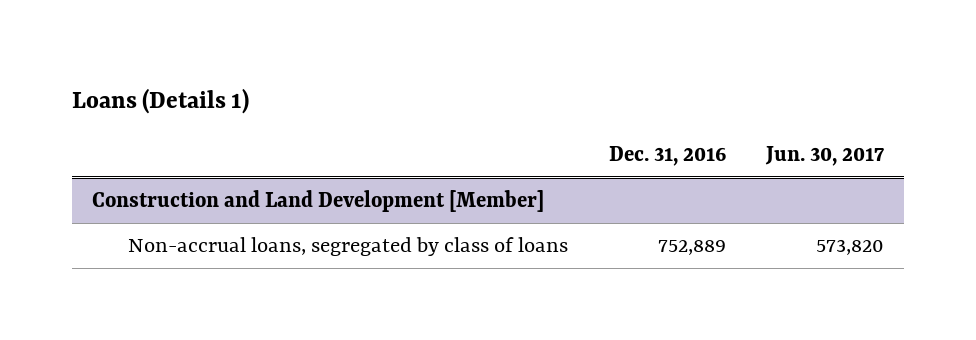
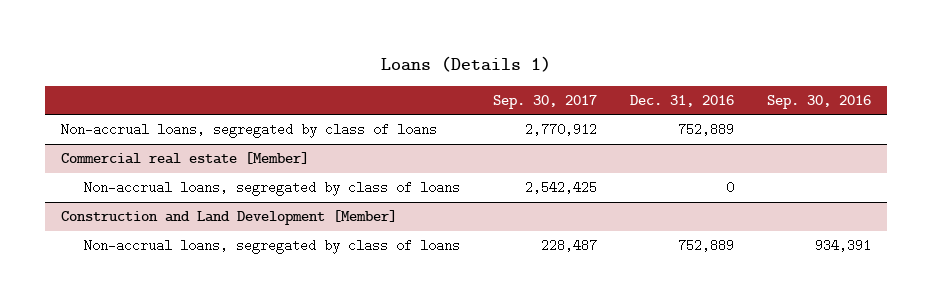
[764,145,884,166] Jun. 30, 2017 -> none
none -> [493,95,598,110] Sep. 30, 2017
none -> [766,95,871,110] Sep. 30, 2016
none -> [61,123,438,139] Non-accrual loans, segregated by class of loans
none -> [61,152,310,165] Commercial real estate [Member]
none -> [84,181,461,197] Non-accrual loans, segregated by class of loans

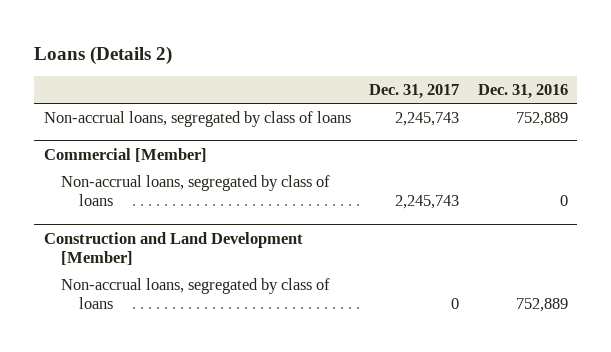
[381,55,552,72] Loans (Details 1) -> [34,45,173,65] Loans (Details 2)
[493,95,598,110] Sep. 30, 2017 -> none
[766,95,871,110] Sep. 30, 2016 -> none
none -> [369,83,460,99] Dec. 31, 2017
[61,152,310,165] Commercial real estate [Member] -> [43,147,207,162] Commercial [Member]

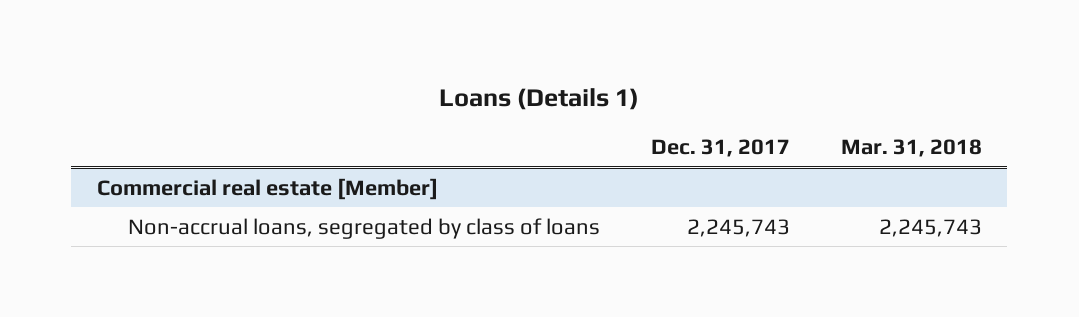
[34,45,173,65] Loans (Details 2) -> [439,87,640,110] Loans (Details 1)
[477,83,568,99] Dec. 31, 2016 -> none
none -> [840,139,982,158] Mar. 31, 2018
[43,110,351,127] Non-accrual loans, segregated by class of loans -> none
[43,147,207,162] Commercial [Member] -> [96,177,438,200] Commercial real estate [Member]
[43,231,303,265] Construction and Land Development [Member] -> none
[61,277,331,310] Non-accrual loans, segregated by class of loans -> none

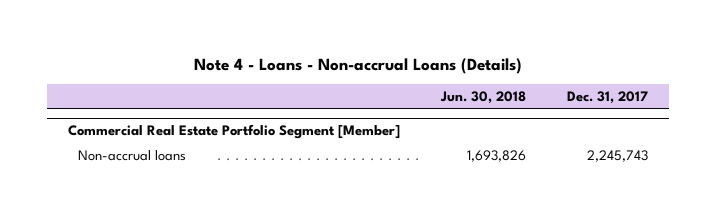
[439,87,640,110] Loans (Details 1) -> [194,57,523,74] Note 4 - Loans - Non-accrual Loans (Details)
[840,139,982,158] Mar. 31, 2018 -> none
none -> [440,91,527,105] Jun. 30, 2018
[96,177,438,200] Commercial real estate [Member] -> [67,124,400,140] Commercial Real Estate Portfolio Segment [Member]
[128,217,601,239] Non-accrual loans, segregated by class of loans -> [77,149,186,161] Non-accrual loans

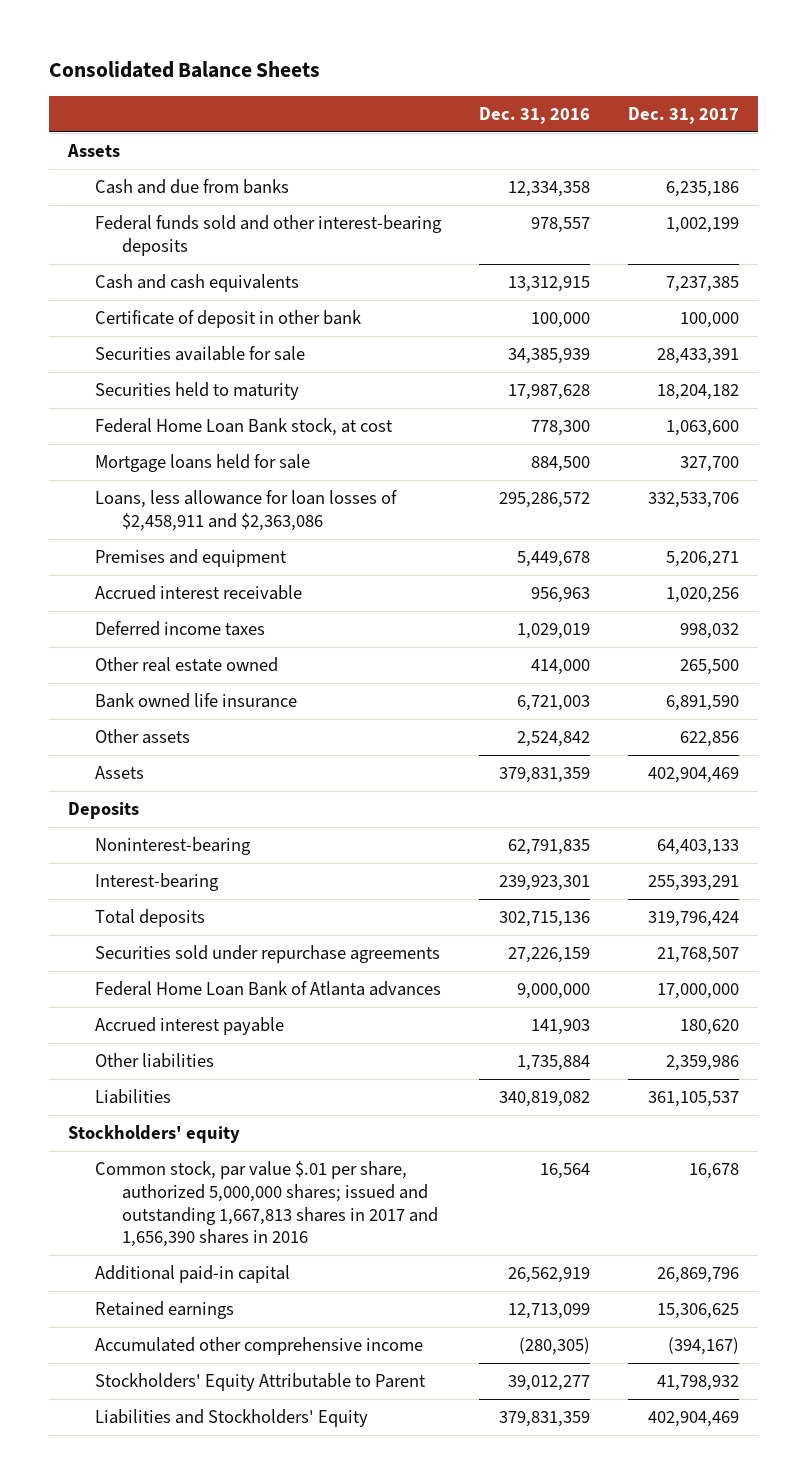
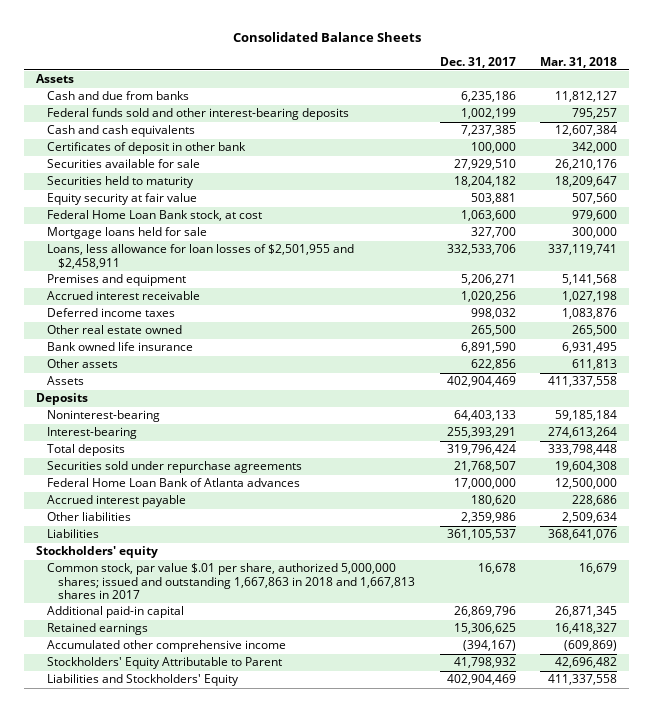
[479,107,591,125] Dec. 31, 2016 -> none
none -> [540,56,618,68] Mar. 31, 2018
[94,310,361,329] Certificate of deposit in other bank -> [47,142,247,155] Certificates of deposit in other bank
[657,348,740,365] 28,433,391 -> [453,159,516,171] 27,929,510
none -> [47,193,198,206] Equity security at fair value
[94,490,397,531] Loans, less allowance for loan losses of $2,458,911 and $2,363,086 -> [47,244,355,269] Loans, less allowance for loan losses of $2,501,955 and $2,458,911
[94,1161,439,1248] Common stock, par value $.01 per share, authorized 5,000,000 shares; issued and outstanding 1,667,813 shares in 2017 and 1,656,390 shares in 2016 -> [47,563,416,599] Common stock, par value $.01 per share, authorized 5,000,000 shares; issued and outstanding 1,667,863 in 2018 and 1,667,813 shares in 2017

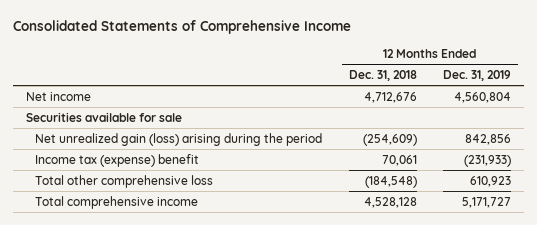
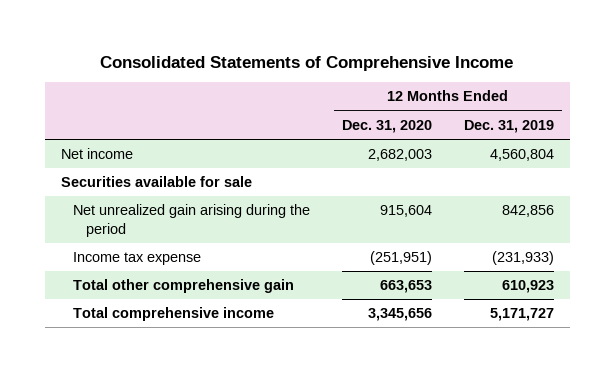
[348,69,417,81] Dec. 31, 2018 -> none
none -> [342,119,433,133] Dec. 31, 2020
[34,132,322,146] Net unrealized gain (loss) arising during the period -> [73,204,311,237] Net unrealized gain arising during the period
[34,153,199,167] Income tax (expense) benefit -> [73,252,202,266] Income tax expense
[34,174,213,188] Total other comprehensive loss -> [73,279,295,294] Total other comprehensive gain

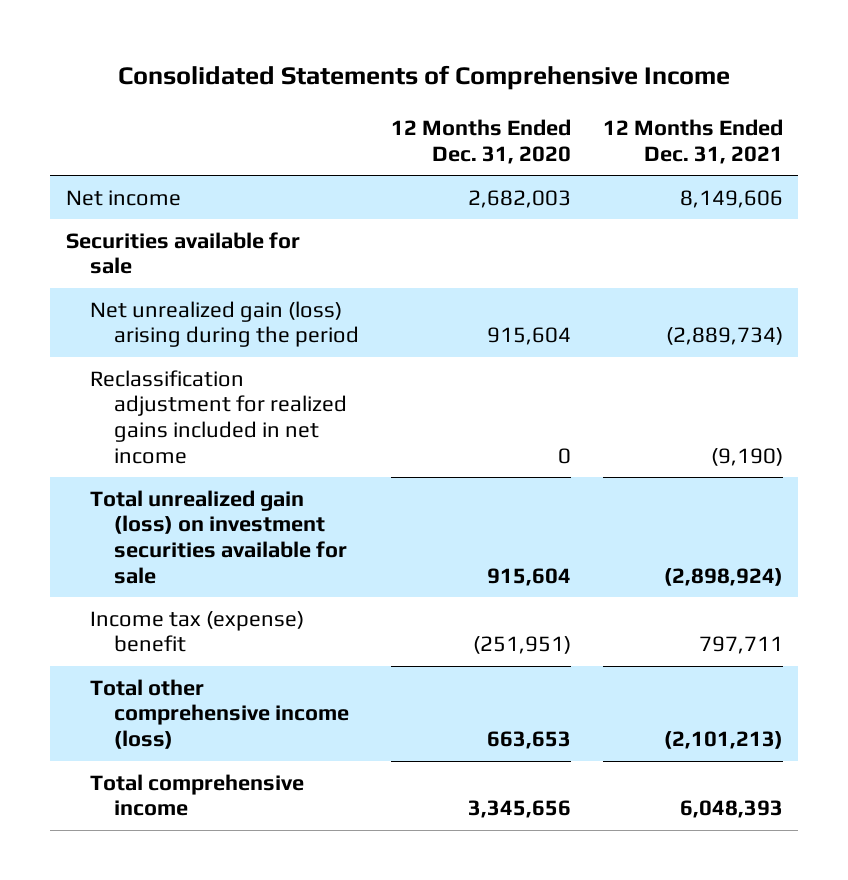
[463,119,554,133] Dec. 31, 2019 -> none
none -> [602,118,783,164] 12 Months Ended Dec. 31, 2021
[73,204,311,237] Net unrealized gain arising during the period -> [89,300,359,348] Net unrealized gain (loss) arising during the period
none -> [89,369,347,464] Reclassification adjustment for realized gains included in net income
none -> [89,489,347,584] Total unrealized gain (loss) on investment securities available for sale
[73,252,202,266] Income tax expense -> [89,610,304,653] Income tax (expense) benefit
[73,279,295,294] Total other comprehensive gain -> [89,678,349,750] Total other comprehensive income (loss)

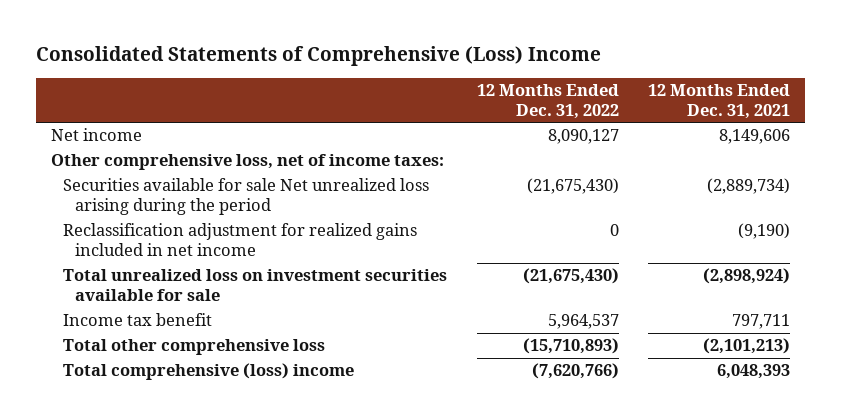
[118,65,731,91] Consolidated Statements of Comprehensive Income -> [35,46,601,67] Consolidated Statements of Comprehensive (Loss) Income
[390,118,571,164] 12 Months Ended Dec. 31, 2020 -> none
none -> [476,84,619,119] 12 Months Ended Dec. 31, 2022
[65,231,300,275] Securities available for sale -> none
none -> [50,154,444,171] Other comprehensive loss, net of income taxes:
[89,300,359,348] Net unrealized gain (loss) arising during the period -> [62,178,429,216] Securities available for sale Net unrealized loss arising during the period
[89,489,347,584] Total unrealized gain (loss) on investment securities available for sale -> [62,269,447,302] Total unrealized loss on investment securities available for sale
[89,610,304,653] Income tax (expense) benefit -> [62,313,212,327] Income tax benefit
[89,678,349,750] Total other comprehensive income (loss) -> [62,339,325,356] Total other comprehensive loss
[89,773,304,817] Total comprehensive income -> [62,363,354,381] Total comprehensive (loss) income

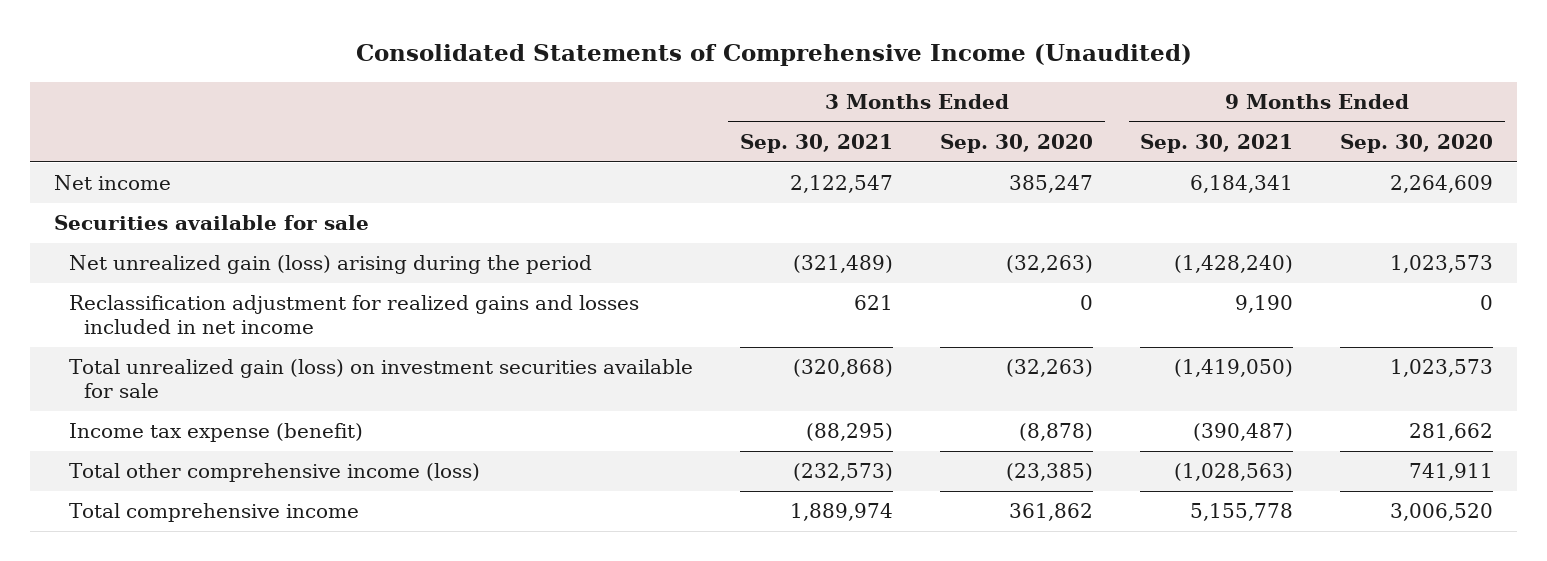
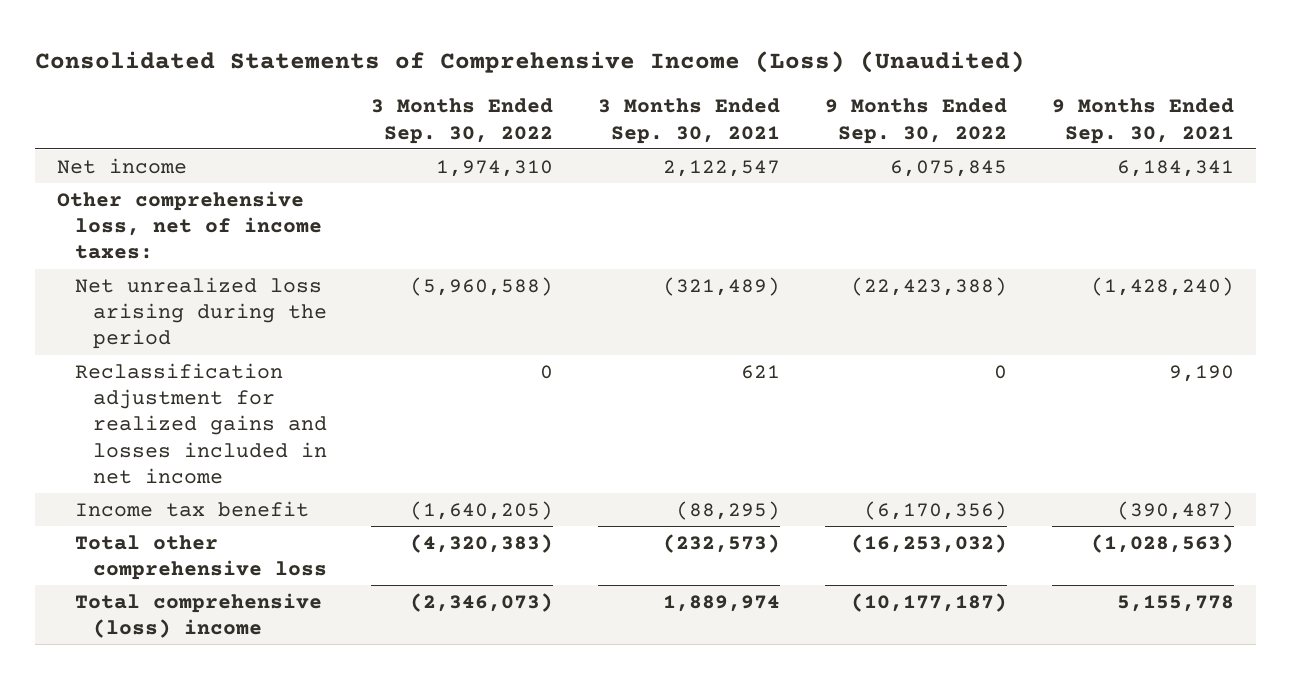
[355,44,1192,67] Consolidated Statements of Comprehensive Income (Unaudited) -> [34,51,1025,74] Consolidated Statements of Comprehensive Income (Loss) (Unaudited)
[940,133,1094,153] Sep. 30, 2020 -> none
[1340,133,1494,153] Sep. 30, 2020 -> none
none -> [371,98,554,144] 3 Months Ended Sep. 30, 2022
none -> [824,98,1007,144] 9 Months Ended Sep. 30, 2022
[53,215,369,231] Securities available for sale -> none
none -> [57,190,322,260] Other comprehensive loss, net of income taxes:
[69,255,593,275] Net unrealized gain (loss) arising during the period -> [74,276,327,350] Net unrealized loss arising during the period
[69,359,694,399] Total unrealized gain (loss) on investment securities available for sale -> none
[69,423,364,443] Income tax expense (benefit) -> [74,500,309,517] Income tax benefit
[69,463,481,483] Total other comprehensive income (loss) -> [74,534,327,580] Total other comprehensive loss
[69,503,360,523] Total comprehensive income -> [74,592,322,638] Total comprehensive (loss) income

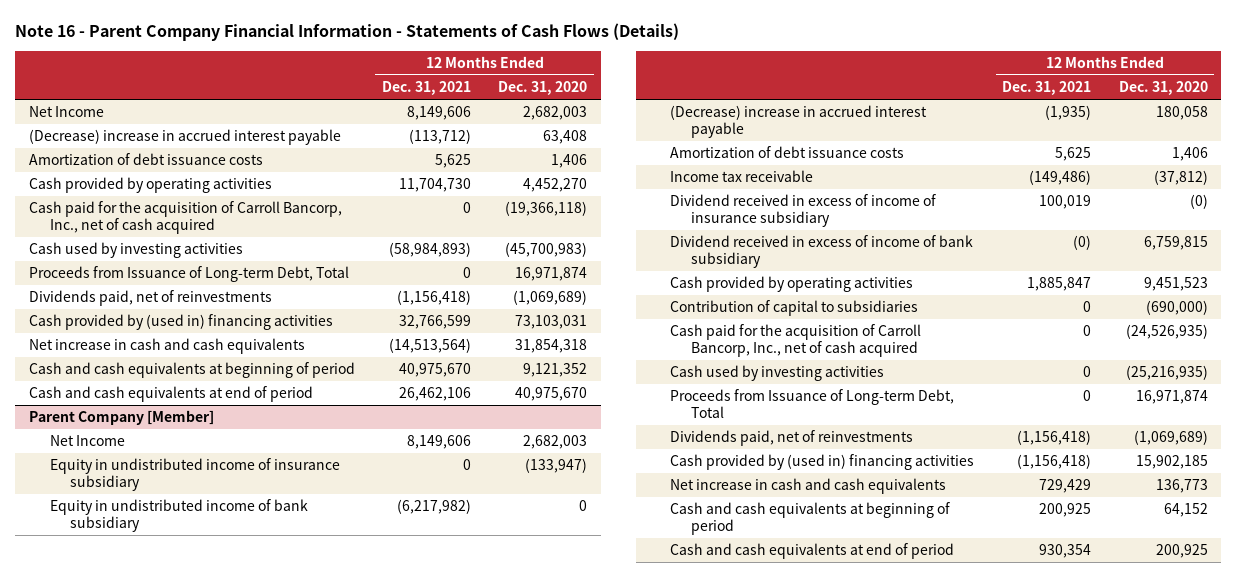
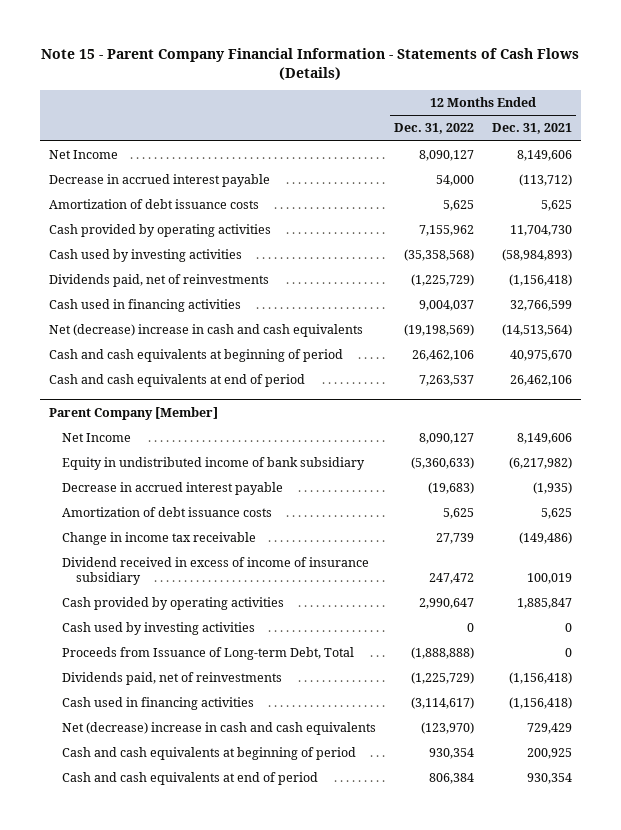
[15,22,680,41] Note 16 - Parent Company Financial Information - Statements of Cash Flows (Details) -> [41,48,580,81] Note 15 - Parent Company Financial Information - Statements of Cash Flows (Details)
[498,81,588,96] Dec. 31, 2020 -> none
none -> [394,123,475,135] Dec. 31, 2022
[28,129,341,146] (Decrease) increase in accrued interest payable -> [48,173,270,187] Decrease in accrued interest payable
[28,201,342,234] Cash paid for the acquisition of Carroll Bancorp, Inc., net of cash acquired -> none
[28,266,349,283] Proceeds from Issuance of Long-term Debt, Total -> none
[28,314,333,331] Cash provided by (used in) financing activities -> [48,298,241,312] Cash used in financing activities
[28,338,305,355] Net increase in cash and cash equivalents -> [48,323,363,337] Net (decrease) increase in cash and cash equivalents
[49,458,340,491] Equity in undistributed income of insurance subsidiary -> none
[669,105,927,138] (Decrease) increase in accrued interest payable -> [62,481,284,495] Decrease in accrued interest payable
[669,170,813,183] Income tax receivable -> [62,531,257,545] Change in income tax receivable
[669,235,973,268] Dividend received in excess of income of bank subsidiary -> none
[669,300,918,317] Contribution of capital to subsidiaries -> none
[669,324,921,357] Cash paid for the acquisition of Carroll Bancorp, Inc., net of cash acquired -> none
[669,454,974,471] Cash provided by (used in) financing activities -> [62,696,255,710] Cash used in financing activities
[669,478,946,495] Net increase in cash and cash equivalents -> [62,721,377,735] Net (decrease) increase in cash and cash equivalents

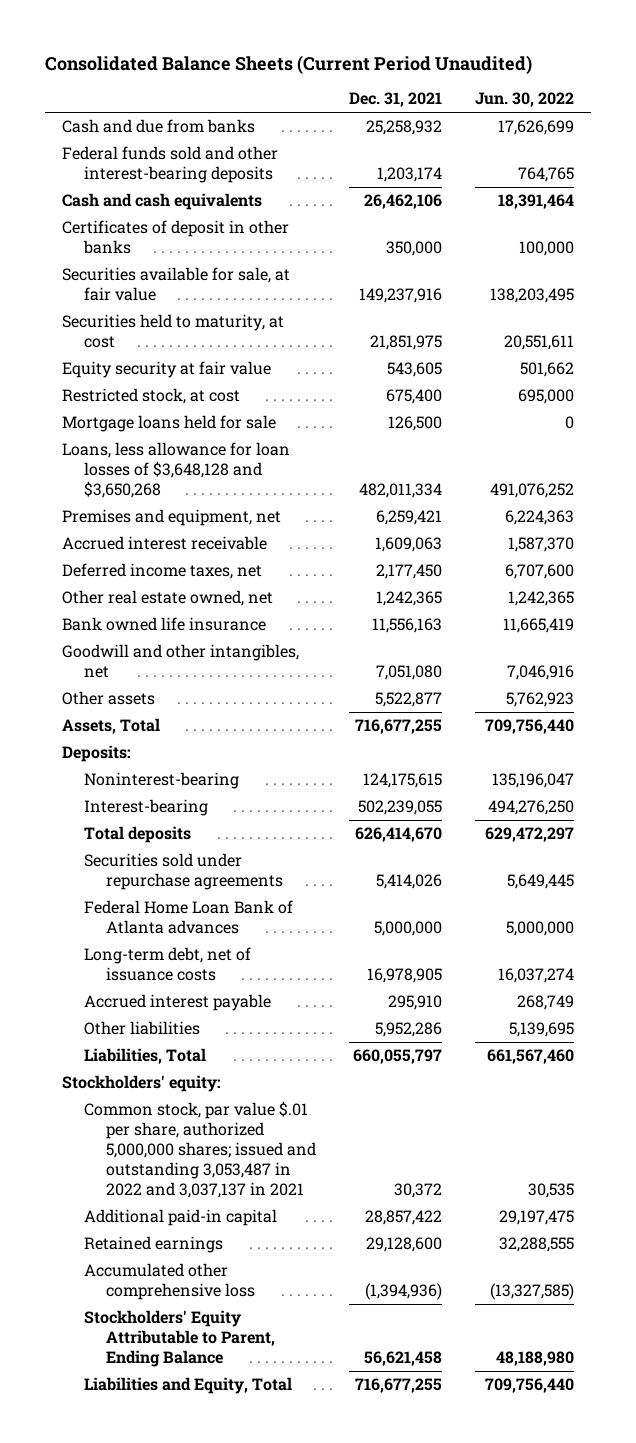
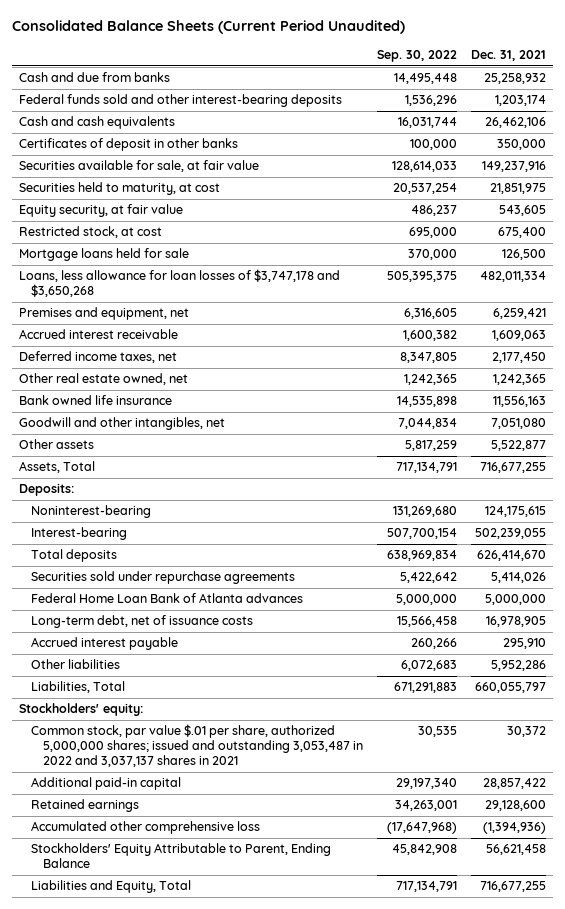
[475,92,575,108] Jun. 30, 2022 -> none
none -> [377,50,458,63] Sep. 30, 2022
[61,361,271,379] Equity security at fair value -> [18,204,183,218] Equity security, at fair value
[61,442,290,499] Loans, less allowance for loan losses of $3,648,128 and $3,650,268 -> [18,269,340,298] Loans, less allowance for loan losses of $3,747,178 and $3,650,268
[83,1101,317,1199] Common stock, par value $.01 per share, authorized 5,000,000 shares; issued and outstanding 3,053,487 in 2022 and 3,037,137 in 2021 -> [31,724,364,768] Common stock, par value $.01 per share, authorized 5,000,000 shares; issued and outstanding 3,053,487 in 2022 and 3,037,137 shares in 2021

